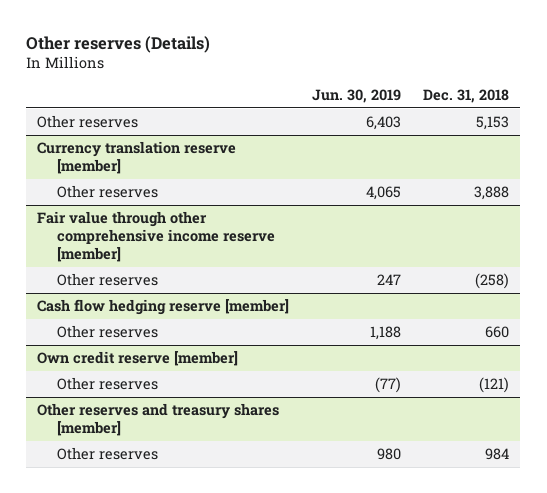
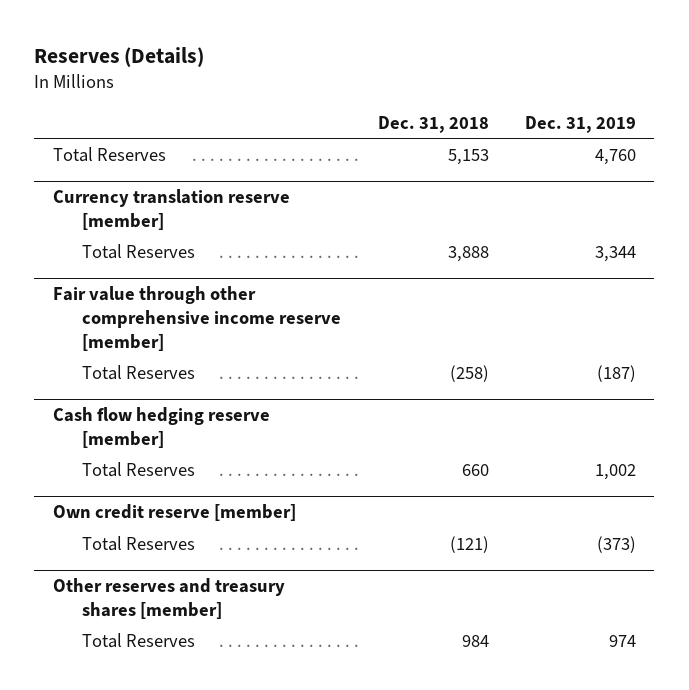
[26,35,211,53] Other reserves (Details) -> [34,47,205,68] Reserves (Details)
[311,89,401,104] Jun. 30, 2019 -> none
none -> [525,115,637,133] Dec. 31, 2019
[37,114,139,128] Other reserves -> [52,146,166,162] Total Reserves
[57,184,159,198] Other reserves -> [82,243,196,259] Total Reserves
[57,272,159,286] Other reserves -> [82,364,196,380] Total Reserves
[57,324,159,338] Other reserves -> [82,461,196,477] Total Reserves
[57,376,159,390] Other reserves -> [82,535,196,551] Total Reserves
[57,446,159,460] Other reserves -> [82,632,196,648] Total Reserves

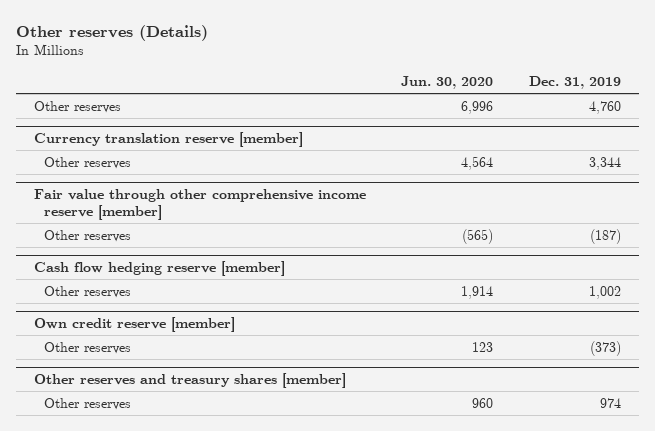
[34,47,205,68] Reserves (Details) -> [15,24,208,41] Other reserves (Details)
[377,115,489,133] Dec. 31, 2018 -> none
none -> [401,75,494,89] Jun. 30, 2020
[52,146,166,162] Total Reserves -> [33,100,121,113] Other reserves
[82,243,196,259] Total Reserves -> [44,156,132,169] Other reserves
[82,364,196,380] Total Reserves -> [44,229,132,242] Other reserves
[82,461,196,477] Total Reserves -> [44,285,132,298] Other reserves
[82,535,196,551] Total Reserves -> [44,341,132,354] Other reserves
[82,632,196,648] Total Reserves -> [44,397,132,410] Other reserves

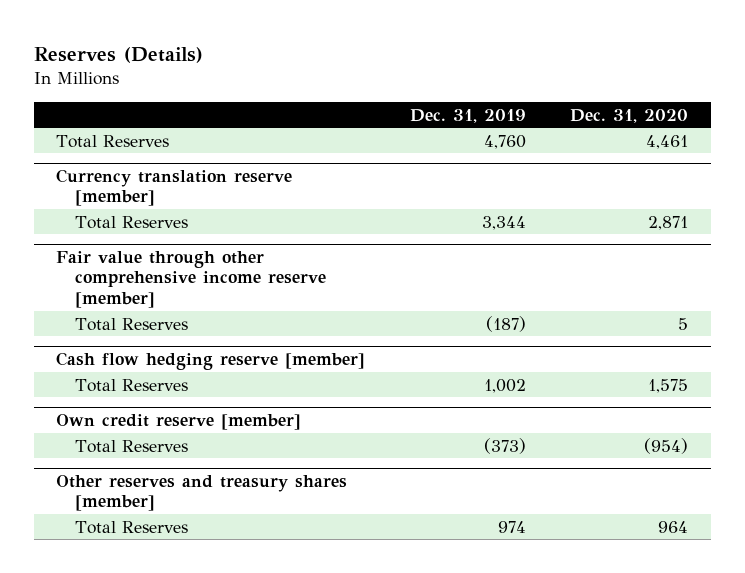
[15,24,208,41] Other reserves (Details) -> [34,47,204,64] Reserves (Details)
[401,75,494,89] Jun. 30, 2020 -> none
none -> [570,108,689,123] Dec. 31, 2020
[33,100,121,113] Other reserves -> [56,134,170,148] Total Reserves
[44,156,132,169] Other reserves -> [74,215,188,229] Total Reserves
[44,229,132,242] Other reserves -> [74,317,188,331] Total Reserves
[44,285,132,298] Other reserves -> [74,378,188,392] Total Reserves
[44,341,132,354] Other reserves -> [74,439,188,453] Total Reserves
[44,397,132,410] Other reserves -> [74,520,188,534] Total Reserves

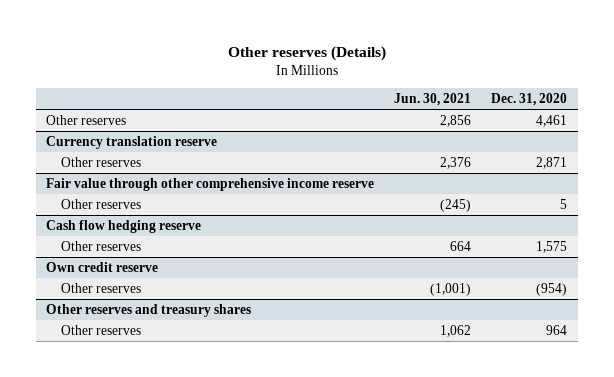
[34,47,204,64] Reserves (Details) -> [227,45,386,61] Other reserves (Details)
[409,108,526,123] Dec. 31, 2019 -> none
none -> [394,93,472,107] Jun. 30, 2021
[56,134,170,148] Total Reserves -> [46,114,127,125] Other reserves
[56,168,293,207] Currency translation reserve [member] -> [46,135,218,149] Currency translation reserve
[74,215,188,229] Total Reserves -> [60,156,141,167] Other reserves
[56,250,326,308] Fair value through other comprehensive income reserve [member] -> [46,177,375,191] Fair value through other comprehensive income reserve
[74,317,188,331] Total Reserves -> [60,198,141,209] Other reserves
[56,351,366,370] Cash flow hedging reserve [member] -> [46,219,202,233] Cash flow hedging reserve
[74,378,188,392] Total Reserves -> [60,240,141,251] Other reserves
[56,413,302,430] Own credit reserve [member] -> [46,261,159,272] Own credit reserve
[74,439,188,453] Total Reserves -> [60,282,141,293] Other reserves
[56,474,348,512] Other reserves and treasury shares [member] -> [46,303,252,317] Other reserves and treasury shares
[74,520,188,534] Total Reserves -> [60,324,141,335] Other reserves

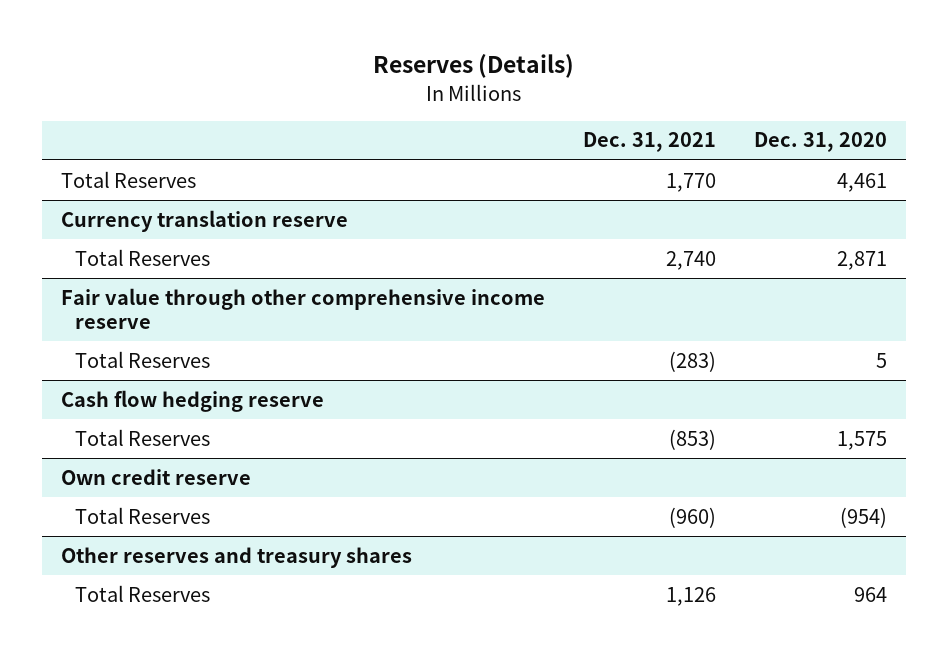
[227,45,386,61] Other reserves (Details) -> [373,54,575,79] Reserves (Details)
[394,93,472,107] Jun. 30, 2021 -> none
none -> [583,132,717,153] Dec. 31, 2021
[46,114,127,125] Other reserves -> [61,170,197,188] Total Reserves
[60,156,141,167] Other reserves -> [75,248,211,266] Total Reserves
[60,198,141,209] Other reserves -> [75,350,211,368] Total Reserves
[60,240,141,251] Other reserves -> [75,428,211,446] Total Reserves
[60,282,141,293] Other reserves -> [75,506,211,524] Total Reserves
[60,324,141,335] Other reserves -> [75,584,211,602] Total Reserves

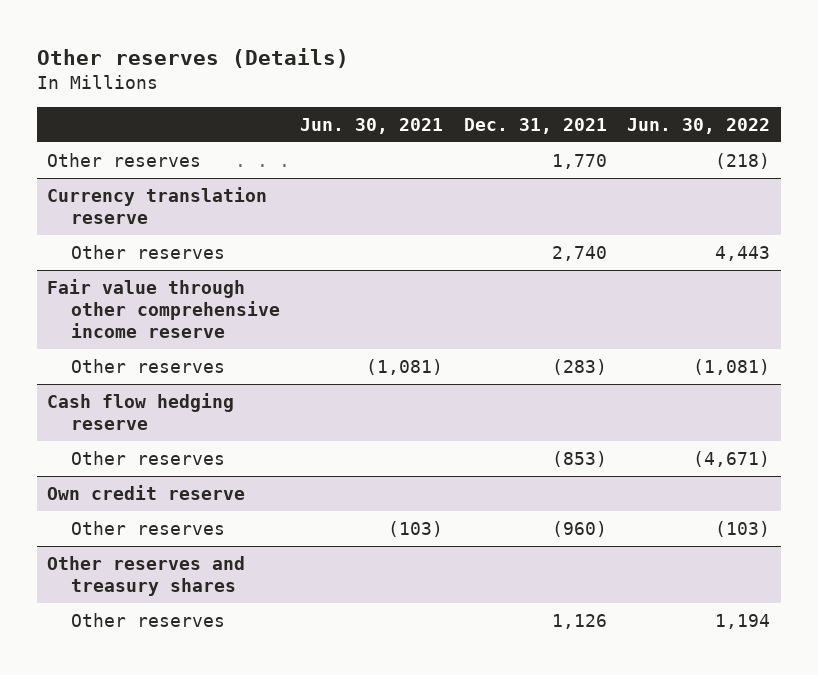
[373,54,575,79] Reserves (Details) -> [36,47,349,68] Other reserves (Details)
[754,132,888,153] Dec. 31, 2020 -> none
none -> [300,117,444,134] Jun. 30, 2021
none -> [627,117,771,134] Jun. 30, 2022
[61,170,197,188] Total Reserves -> [47,152,202,167] Other reserves
[75,248,211,266] Total Reserves -> [70,244,225,259] Other reserves
[75,350,211,368] Total Reserves -> [70,358,225,373] Other reserves
[75,428,211,446] Total Reserves -> [70,450,225,465] Other reserves
[75,506,211,524] Total Reserves -> [70,520,225,535] Other reserves
[75,584,211,602] Total Reserves -> [70,612,225,627] Other reserves

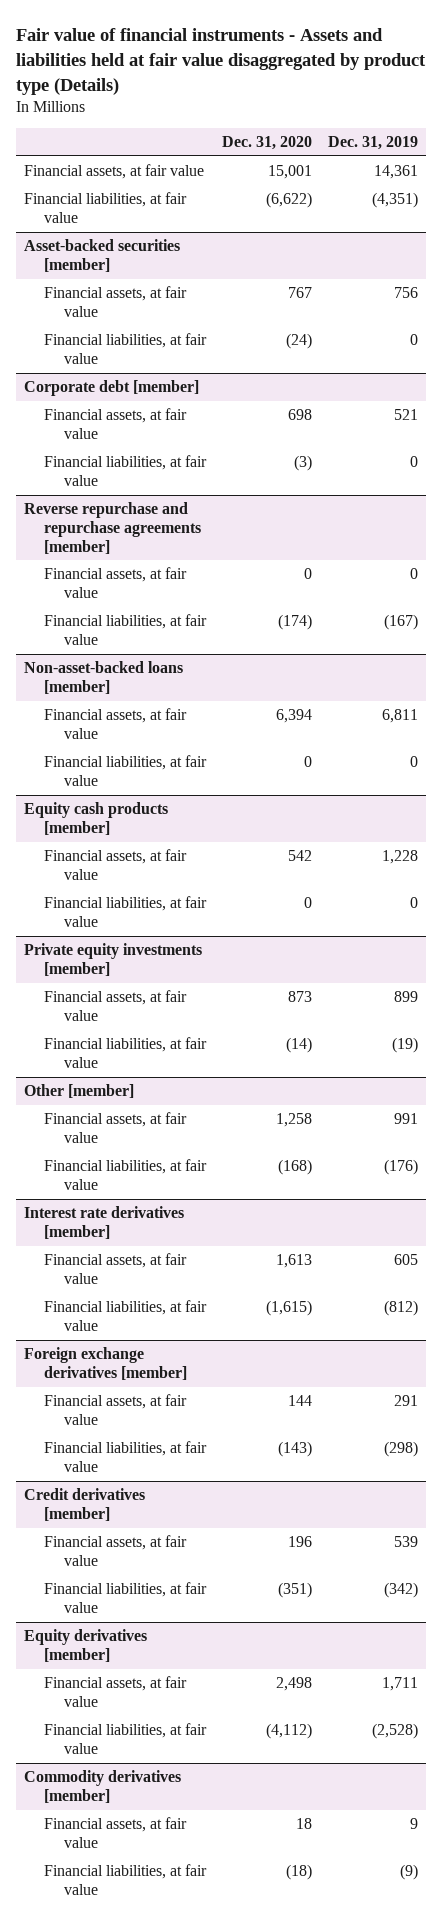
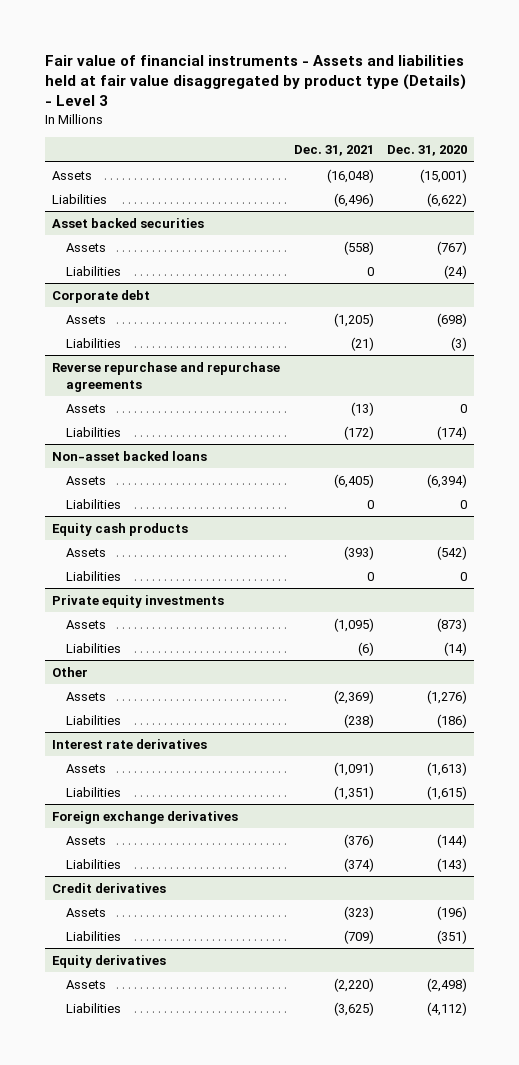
[16,28,427,95] Fair value of financial instruments - Assets and liabilities held at fair value disaggregated by product type (Details) -> [45,54,467,107] Fair value of financial instruments - Assets and liabilities held at fair value disaggregated by product type (Details) - Level 3
[328,136,419,151] Dec. 31, 2019 -> none
none -> [293,145,374,157] Dec. 31, 2021
[24,1770,182,1803] Commodity derivatives [member] -> none
[44,1817,188,1848] Financial assets, at fair value -> none
[44,1864,208,1895] Financial liabilities, at fair value -> none
[24,164,205,180] Financial assets, at fair value -> [52,170,93,180] Assets
[268,165,313,180] 15,001 -> [420,168,468,183] (15,001)
[24,192,188,223] Financial liabilities, at fair value -> [52,193,108,204] Liabilities
[24,239,181,272] Asset-backed securities [member] -> [52,217,205,228] Asset backed securities
[44,286,188,317] Financial assets, at fair value -> [65,242,106,252] Assets
[288,287,313,299] 767 -> [437,240,468,255] (767)
[44,333,208,364] Financial liabilities, at fair value -> [65,265,121,276] Liabilities
[24,380,200,397] Corporate debt [member] -> [52,289,151,303] Corporate debt
[44,408,188,439] Financial assets, at fair value -> [65,314,106,324] Assets
[288,409,313,421] 698 -> [437,312,468,327] (698)
[44,455,208,486] Financial liabilities, at fair value -> [65,337,121,348] Liabilities
[24,502,202,554] Reverse repurchase and repurchase agreements [member] -> [52,361,281,392] Reverse repurchase and repurchase agreements
[44,567,188,598] Financial assets, at fair value -> [65,403,106,413] Assets
[44,614,208,645] Financial liabilities, at fair value -> [65,426,121,437] Liabilities
[24,661,184,694] Non-asset-backed loans [member] -> [52,450,208,461] Non-asset backed loans
[44,708,188,739] Financial assets, at fair value -> [65,475,106,485] Assets
[276,709,313,724] 6,394 -> [427,473,468,488] (6,394)
[44,755,208,786] Financial liabilities, at fair value -> [65,498,121,509] Liabilities
[24,802,169,835] Equity cash products [member] -> [52,522,189,536] Equity cash products
[44,849,188,880] Financial assets, at fair value -> [65,547,106,557] Assets
[288,850,313,862] 542 -> [437,545,468,560] (542)
[44,896,208,927] Financial liabilities, at fair value -> [65,570,121,581] Liabilities
[24,943,203,976] Private equity investments [member] -> [52,594,225,608] Private equity investments
[44,990,188,1021] Financial assets, at fair value -> [65,619,106,629] Assets
[288,991,313,1003] 873 -> [437,617,468,632] (873)
[44,1037,208,1068] Financial liabilities, at fair value -> [65,642,121,653] Liabilities
[24,1084,135,1099] Other [member] -> [52,666,89,677] Other
[44,1112,188,1143] Financial assets, at fair value -> [65,691,106,701] Assets
[276,1113,313,1128] 1,258 -> [427,689,468,704] (1,276)
[44,1159,208,1190] Financial liabilities, at fair value -> [65,714,121,725] Liabilities
[278,1159,313,1176] (168) -> [437,713,468,728] (186)
[24,1206,185,1239] Interest rate derivatives [member] -> [52,738,208,749] Interest rate derivatives
[44,1253,188,1284] Financial assets, at fair value -> [65,763,106,773] Assets
[276,1254,313,1269] 1,613 -> [427,761,468,776] (1,613)
[44,1300,208,1331] Financial liabilities, at fair value -> [65,786,121,797] Liabilities
[24,1347,188,1380] Foreign exchange derivatives [member] -> [52,810,239,824] Foreign exchange derivatives
[44,1394,188,1425] Financial assets, at fair value -> [65,835,106,845] Assets
[288,1395,313,1407] 144 -> [437,833,468,848] (144)
[44,1441,208,1472] Financial liabilities, at fair value -> [65,858,121,869] Liabilities
[24,1488,146,1521] Credit derivatives [member] -> [52,882,167,893] Credit derivatives
[44,1535,188,1566] Financial assets, at fair value -> [65,907,106,917] Assets
[288,1536,313,1548] 196 -> [437,905,468,920] (196)
[44,1582,208,1613] Financial liabilities, at fair value -> [65,930,121,941] Liabilities
[24,1629,148,1662] Equity derivatives [member] -> [52,954,167,968] Equity derivatives
[44,1676,188,1707] Financial assets, at fair value -> [65,979,106,989] Assets
[276,1677,313,1692] 2,498 -> [427,977,468,992] (2,498)
[44,1723,208,1754] Financial liabilities, at fair value -> [65,1002,121,1013] Liabilities

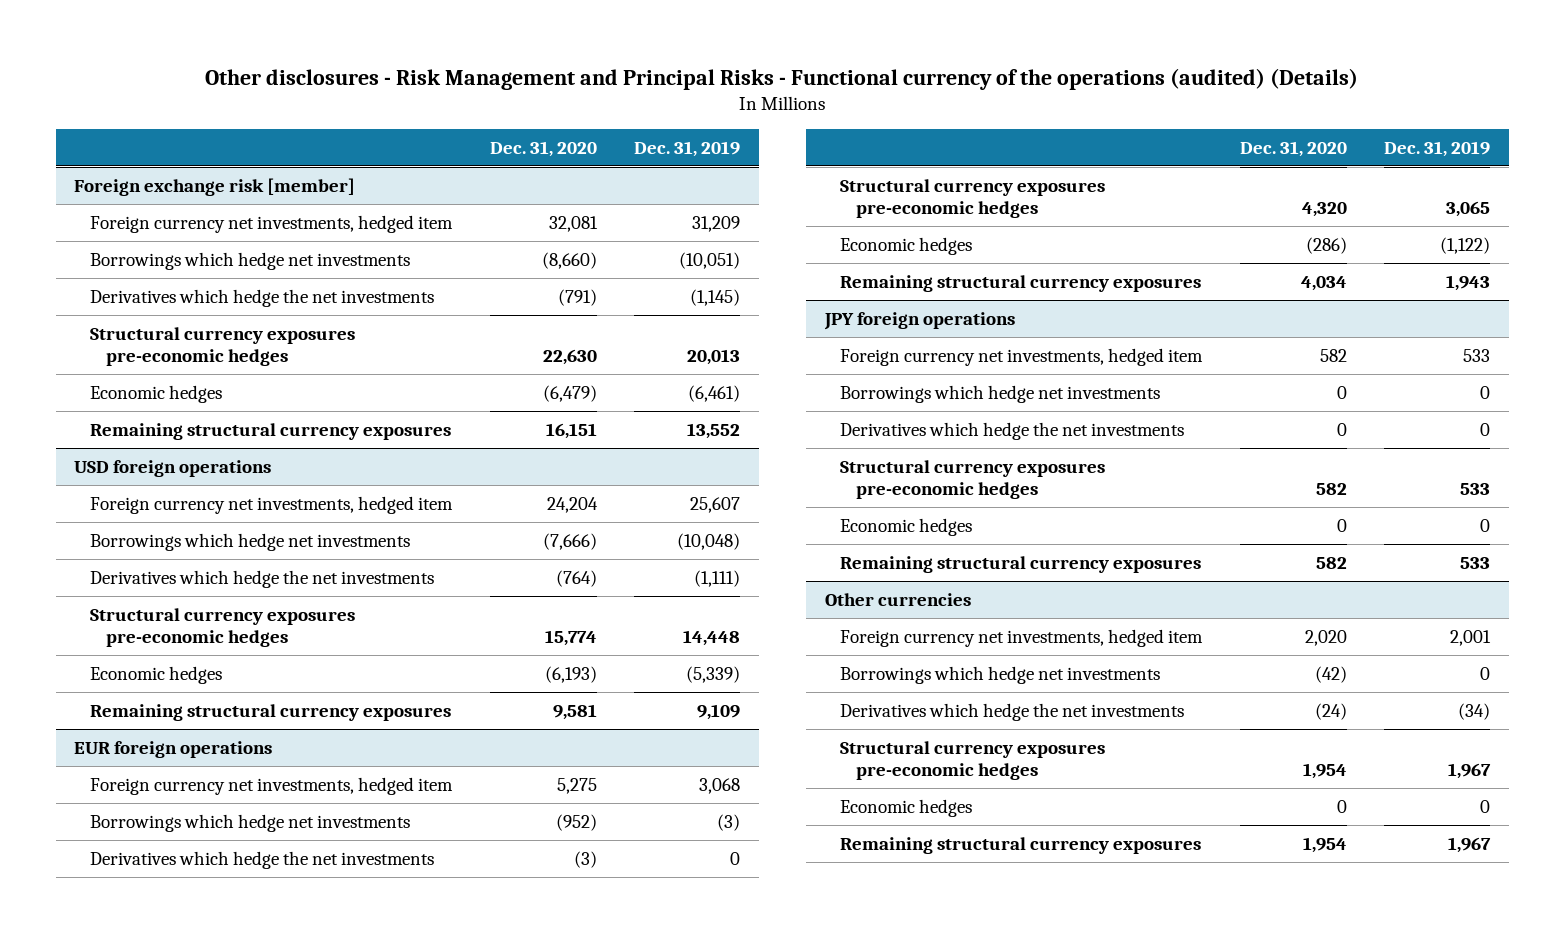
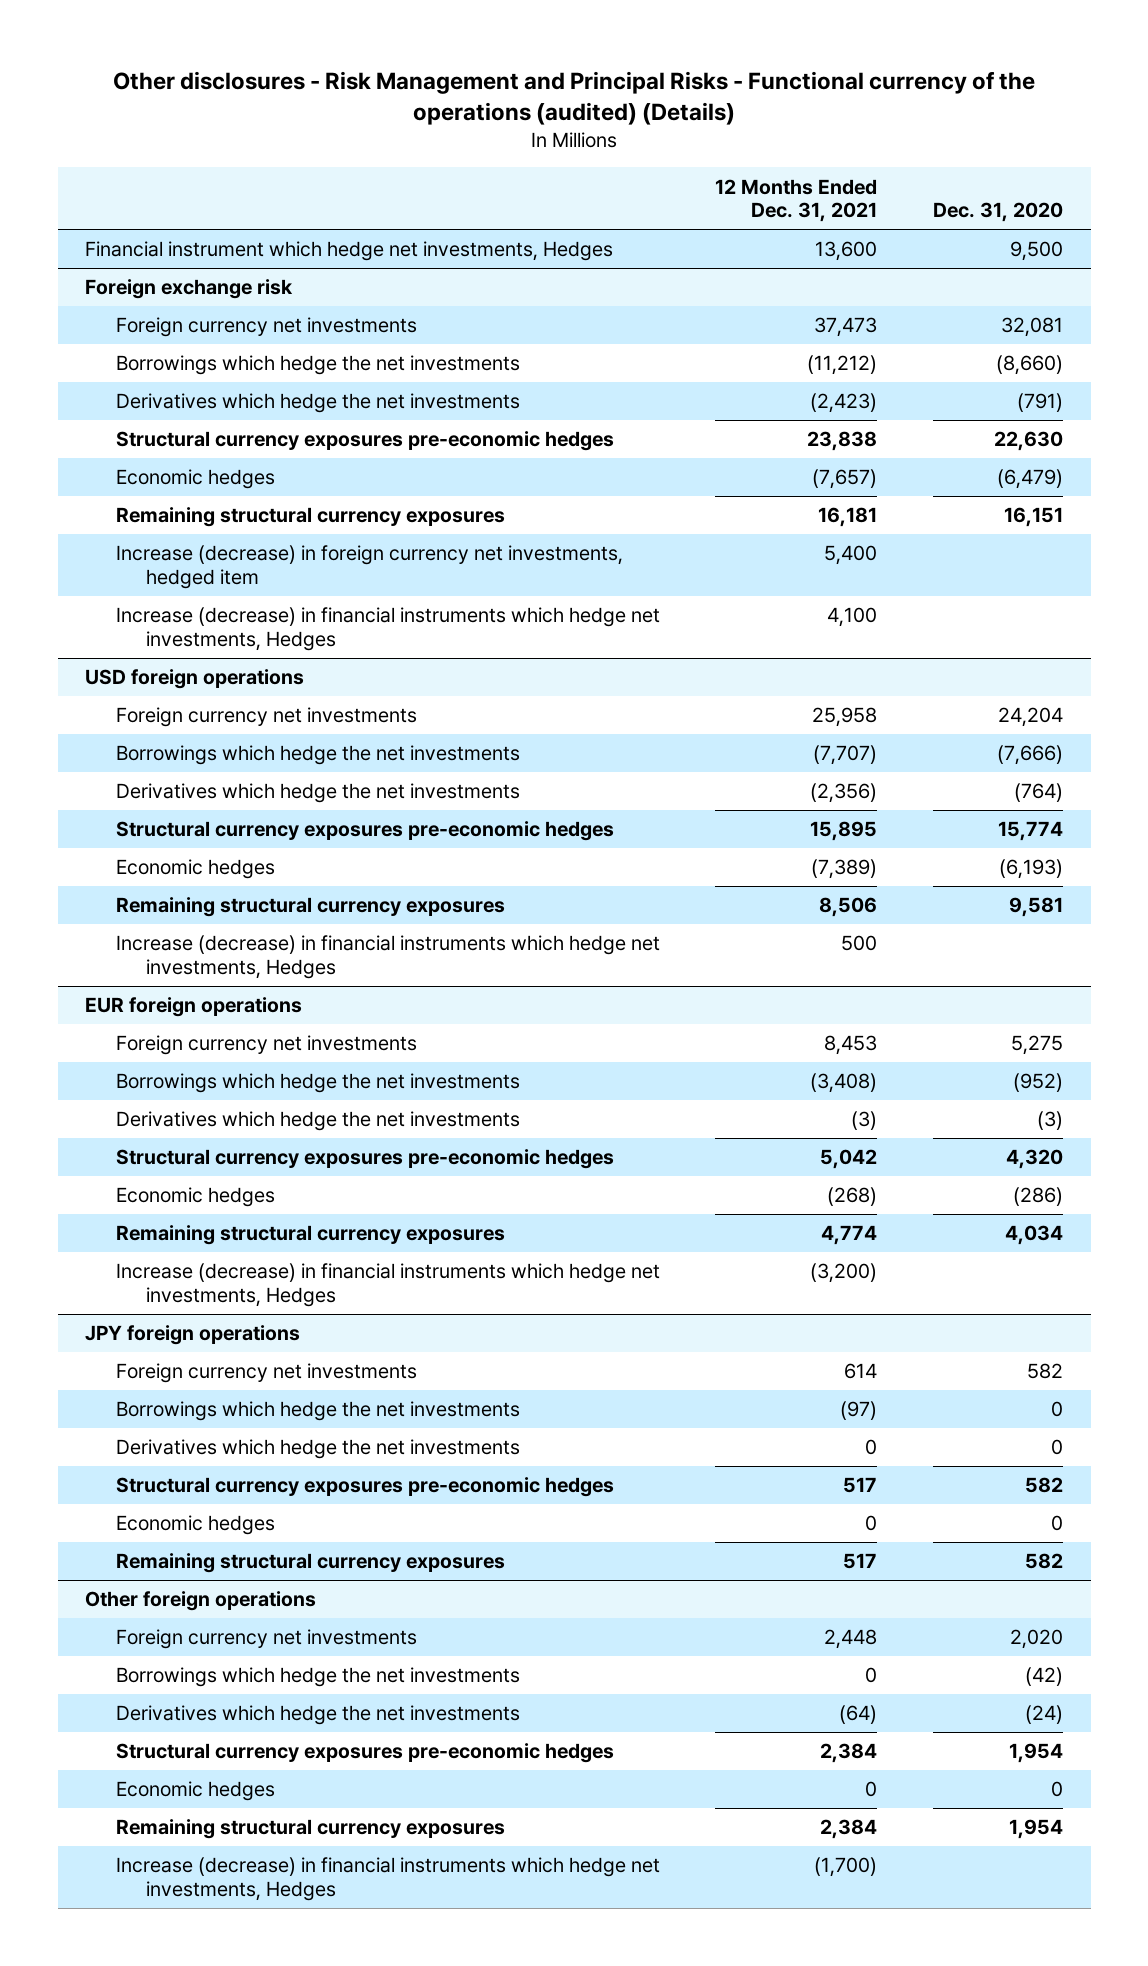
[634,140,741,157] Dec. 31, 2019 -> none
none -> [715,178,878,223] 12 Months Ended Dec. 31, 2021
none -> [85,241,614,262] Financial instrument which hedge net investments, Hedges
[74,177,356,196] Foreign exchange risk [member] -> [85,279,294,300] Foreign exchange risk
[90,214,454,233] Foreign currency net investments, hedged item -> [115,317,417,338] Foreign currency net investments
[90,251,411,270] Borrowings which hedge net investments -> [115,355,520,376] Borrowings which hedge the net investments
none -> [115,545,623,589] Increase (decrease) in foreign currency net investments, hedged item
none -> [115,607,660,651] Increase (decrease) in financial instruments which hedge net investments, Hedges
[90,495,454,514] Foreign currency net investments, hedged item -> [115,707,417,728] Foreign currency net investments
[90,532,411,551] Borrowings which hedge net investments -> [115,745,520,766] Borrowings which hedge the net investments
none -> [115,935,660,979] Increase (decrease) in financial instruments which hedge net investments, Hedges
[90,776,454,795] Foreign currency net investments, hedged item -> [115,1035,417,1056] Foreign currency net investments
[90,813,411,832] Borrowings which hedge net investments -> [115,1073,520,1094] Borrowings which hedge the net investments
none -> [115,1263,660,1307] Increase (decrease) in financial instruments which hedge net investments, Hedges
[840,347,1204,366] Foreign currency net investments, hedged item -> [115,1363,417,1384] Foreign currency net investments
[840,384,1161,403] Borrowings which hedge net investments -> [115,1401,520,1422] Borrowings which hedge the net investments
[824,592,971,606] Other currencies -> none
none -> [85,1591,317,1612] Other foreign operations
[840,628,1204,647] Foreign currency net investments, hedged item -> [115,1629,417,1650] Foreign currency net investments
[840,665,1161,684] Borrowings which hedge net investments -> [115,1667,520,1688] Borrowings which hedge the net investments
none -> [115,1857,660,1901] Increase (decrease) in financial instruments which hedge net investments, Hedges

